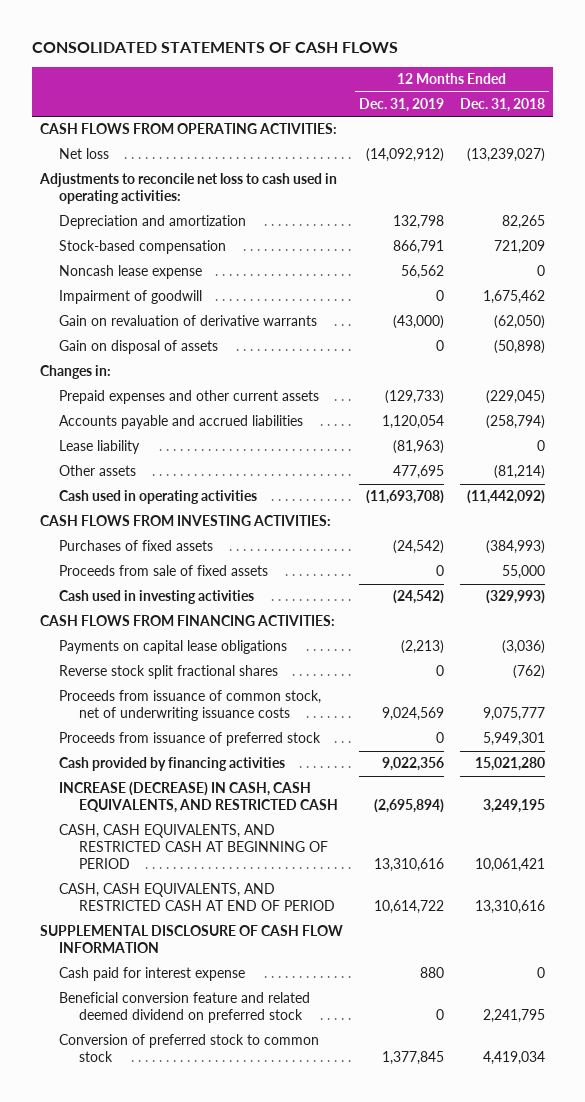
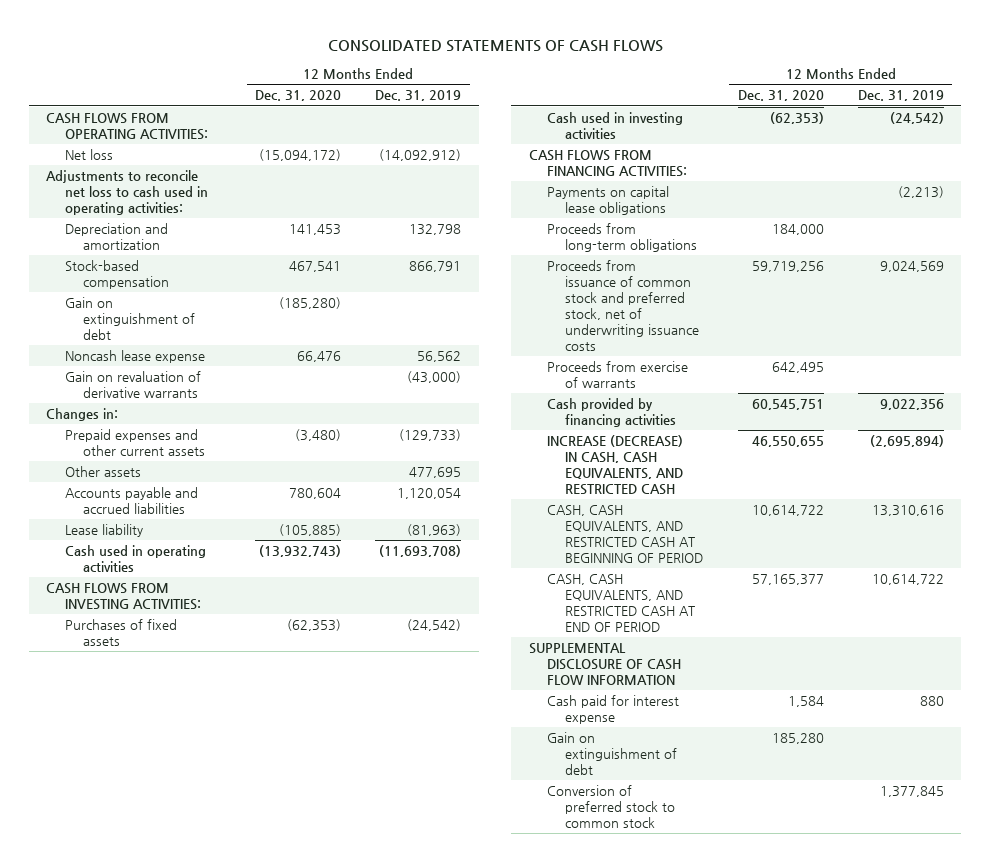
[459,97,545,112] Dec. 31, 2018 -> none
none -> [255,90,342,102] Dec. 31, 2020
none -> [64,297,196,340] Gain on extinguishment of debt
[59,290,203,305] Impairment of goodwill -> none
[59,340,219,355] Gain on disposal of assets -> none
[59,465,137,477] Other assets -> [64,466,141,478] Other assets
[59,565,269,577] Proceeds from sale of fixed assets -> none
[59,665,279,680] Reverse stock split fractional shares -> none
[59,732,322,747] Proceeds from issuance of preferred stock -> none
none -> [547,223,698,253] Proceeds from long-term obligations
[59,690,322,722] Proceeds from issuance of common stock, net of underwriting issuance costs -> [547,260,700,351] Proceeds from issuance of common stock and preferred stock, net of underwriting issuance costs
none -> [547,361,689,389] Proceeds from exercise of warrants
[59,992,311,1024] Beneficial conversion feature and related deemed dividend on preferred stock -> none
none -> [547,732,678,775] Gain on extinguishment of debt

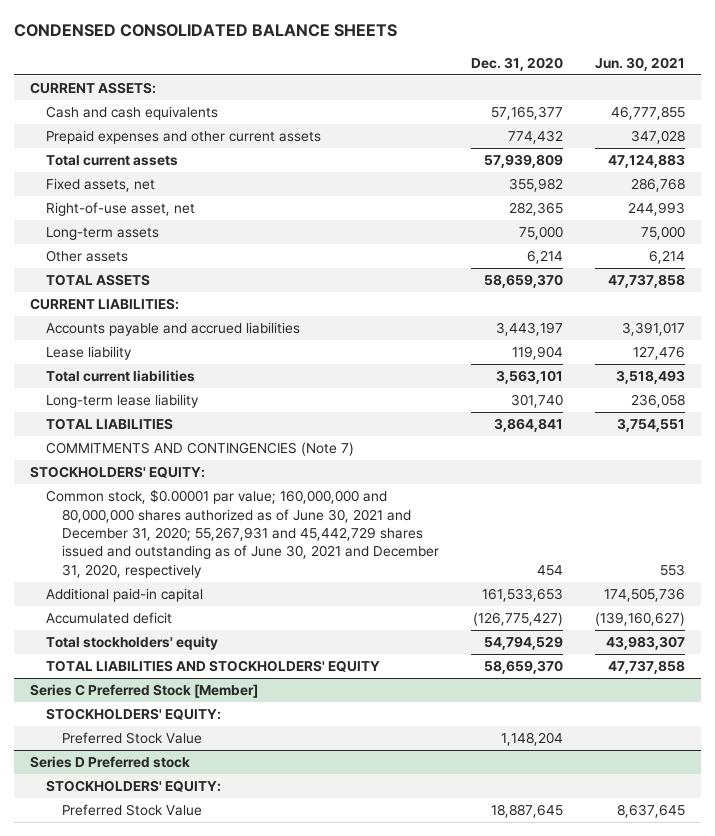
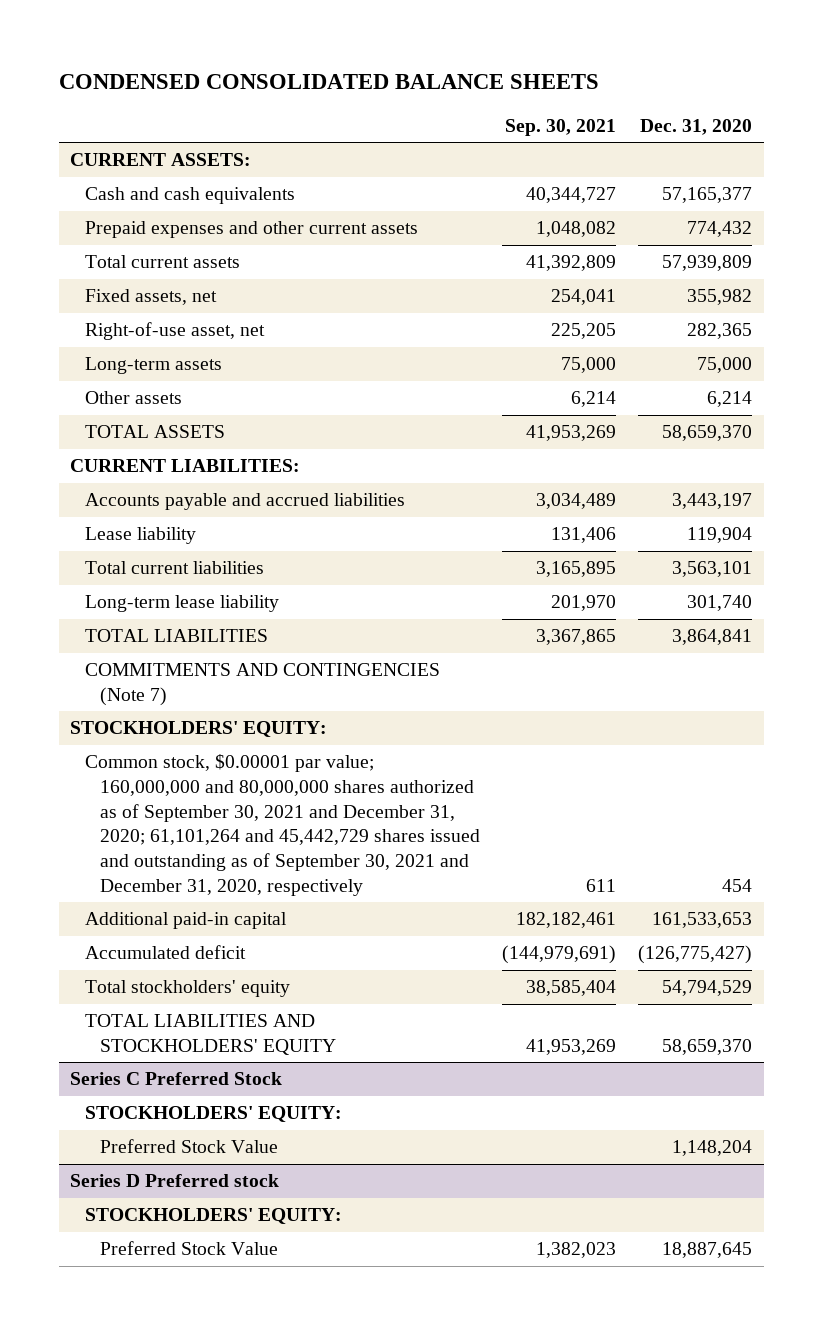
[594,56,685,71] Jun. 30, 2021 -> none
none -> [505,118,617,136] Sep. 30, 2021
[46,489,440,578] Common stock, $0.00001 par value; 160,000,000 and 80,000,000 shares authorized as of June 30, 2021 and December 31, 2020; 55,267,931 and 45,442,729 shares issued and outstanding as of June 30, 2021 and December 31, 2020, respectively -> [85,754,481,896] Common stock, $0.00001 par value; 160,000,000 and 80,000,000 shares authorized as of September 30, 2021 and December 31, 2020; 61,101,264 and 45,442,729 shares issued and outstanding as of September 30, 2021 and December 31, 2020, respectively
[30,684,259,699] Series C Preferred Stock [Member] -> [69,1072,282,1086] Series C Preferred Stock

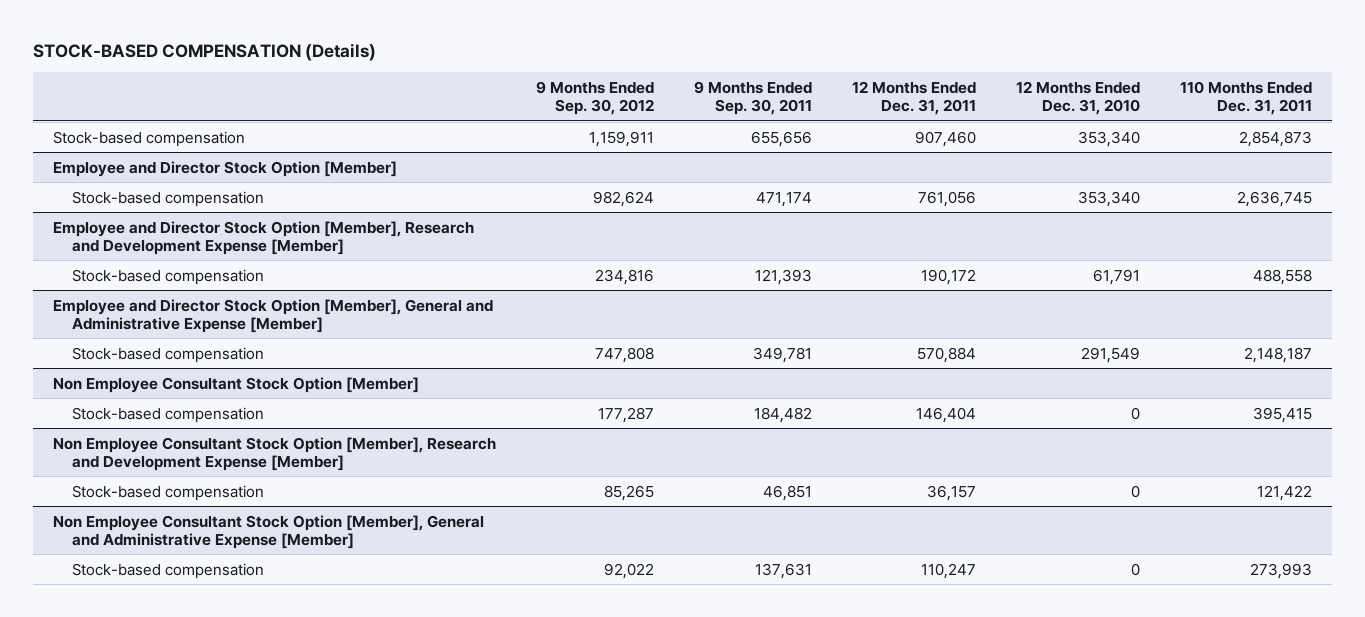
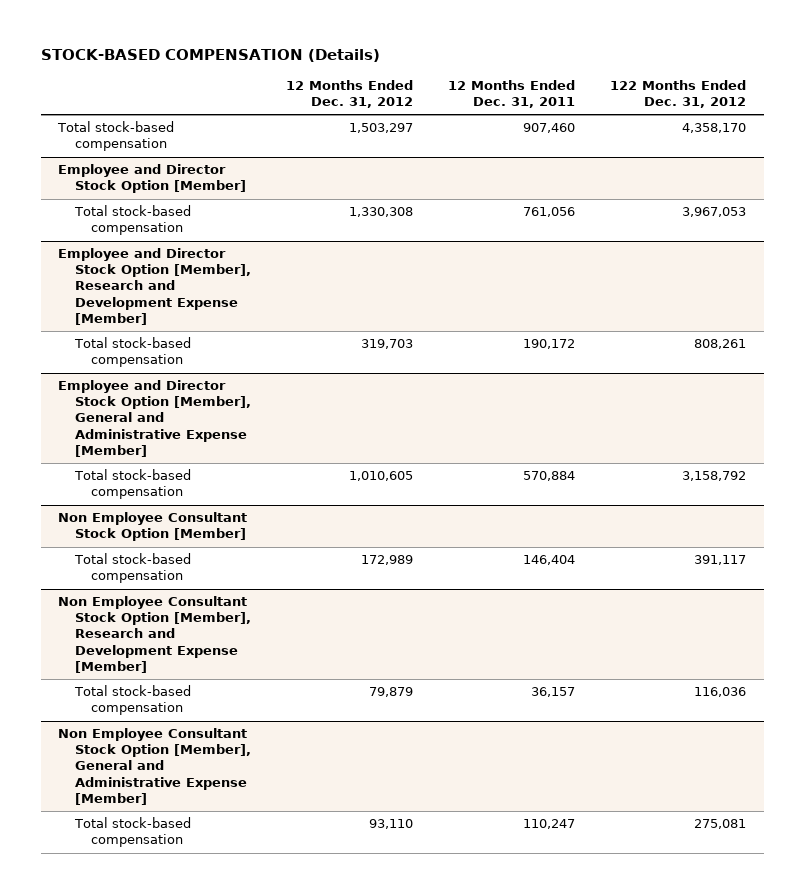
[536,80,655,115] 9 Months Ended Sep. 30, 2012 -> none
[694,80,813,115] 9 Months Ended Sep. 30, 2011 -> none
[1015,80,1140,115] 12 Months Ended Dec. 31, 2010 -> none
[1179,80,1312,115] 110 Months Ended Dec. 31, 2011 -> none
none -> [285,79,413,108] 12 Months Ended Dec. 31, 2012
none -> [610,79,747,108] 122 Months Ended Dec. 31, 2012
[53,130,246,147] Stock-based compensation -> [57,121,175,152] Total stock-based compensation
[72,190,265,207] Stock-based compensation -> [73,205,191,236] Total stock-based compensation
[72,268,265,285] Stock-based compensation -> [73,337,191,368] Total stock-based compensation
[72,346,265,363] Stock-based compensation -> [73,469,191,500] Total stock-based compensation
[72,406,265,423] Stock-based compensation -> [73,553,191,584] Total stock-based compensation
[72,484,265,501] Stock-based compensation -> [73,685,191,716] Total stock-based compensation
[72,562,265,579] Stock-based compensation -> [73,817,191,848] Total stock-based compensation

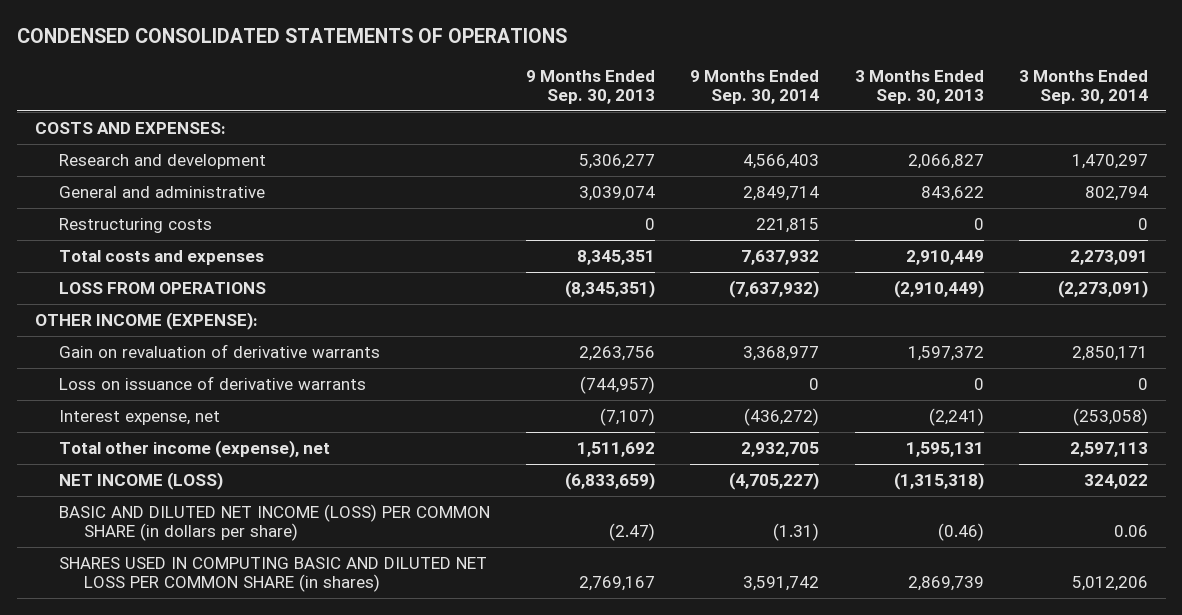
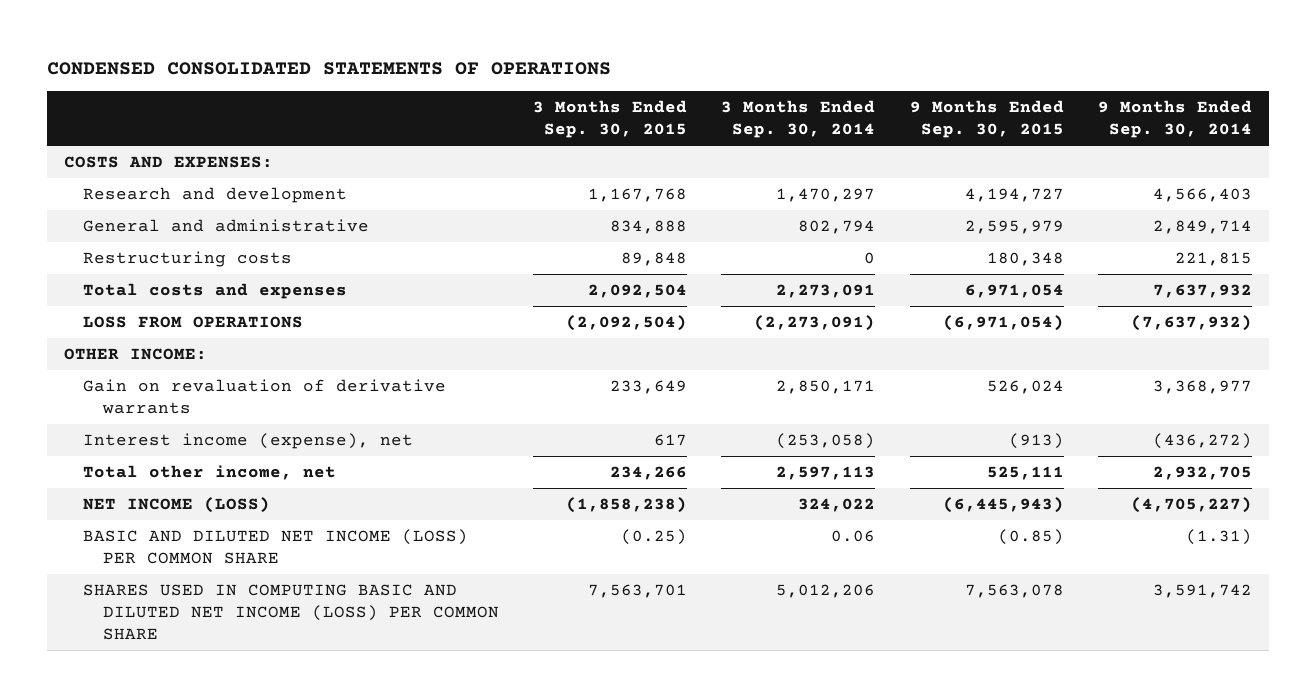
[525,69,655,104] 9 Months Ended Sep. 30, 2013 -> none
[854,69,984,104] 3 Months Ended Sep. 30, 2013 -> none
none -> [533,100,688,139] 3 Months Ended Sep. 30, 2015
none -> [909,100,1064,139] 9 Months Ended Sep. 30, 2015
[34,311,258,330] OTHER INCOME (EXPENSE): -> [63,348,207,361] OTHER INCOME:
[59,375,367,390] Loss on issuance of derivative warrants -> none
[59,409,221,425] Interest expense, net -> [83,433,414,450] Interest income (expense), net
[59,439,331,458] Total other income (expense), net -> [83,465,337,481] Total other income, net
[59,503,491,542] BASIC AND DILUTED NET INCOME (LOSS) PER COMMON SHARE (in dollars per share) -> [83,529,469,565] BASIC AND DILUTED NET INCOME (LOSS) PER COMMON SHARE
[59,556,488,593] SHARES USED IN COMPUTING BASIC AND DILUTED NET LOSS PER COMMON SHARE (in shares) -> [83,584,500,641] SHARES USED IN COMPUTING BASIC AND DILUTED NET INCOME (LOSS) PER COMMON SHARE

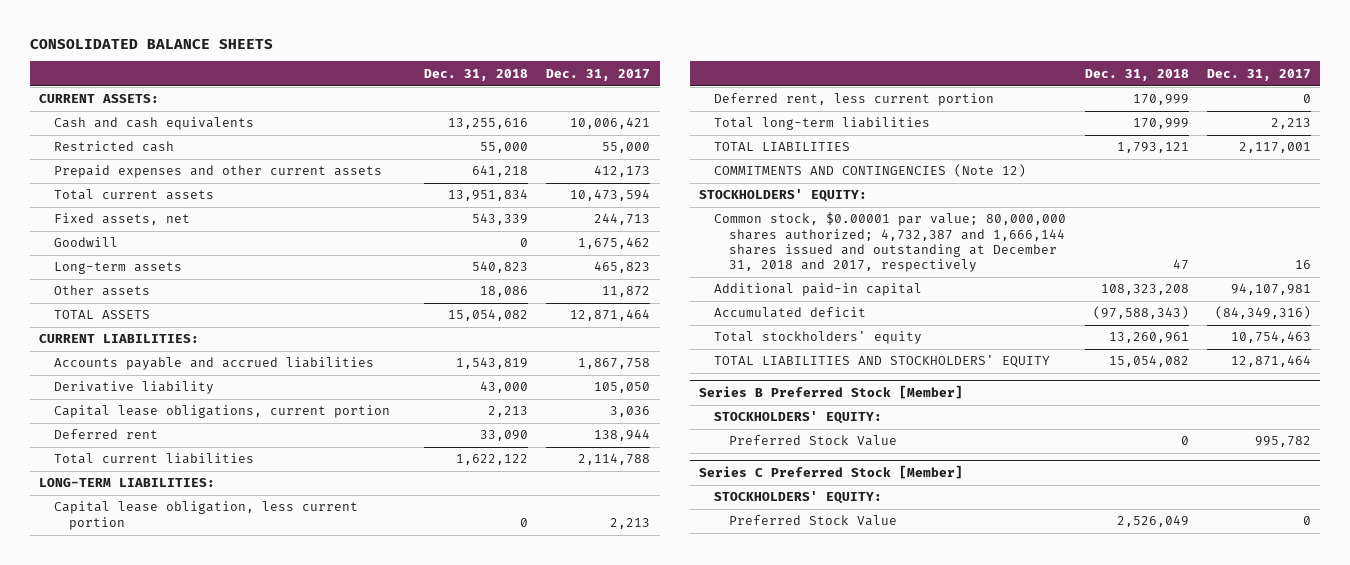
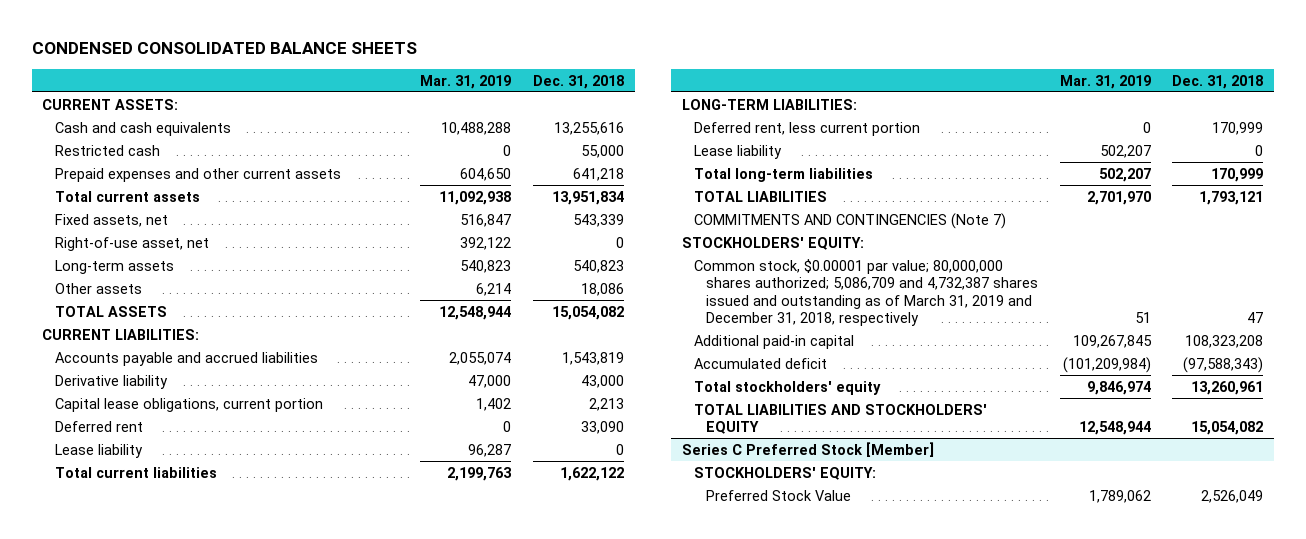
[29,38,273,49] CONSOLIDATED BALANCE SHEETS -> [31,42,417,55] CONDENSED CONSOLIDATED BALANCE SHEETS
[546,68,651,81] Dec. 31, 2017 -> none
none -> [420,74,512,89] Mar. 31, 2019
[53,237,118,248] Goodwill -> none
none -> [54,236,209,251] Right-of-use asset, net
none -> [54,443,143,458] Lease liability
[53,501,358,530] Capital lease obligation, less current portion -> none
none -> [694,144,783,159] Lease liability
[714,164,1027,178] COMMITMENTS AND CONTINGENCIES (Note 12) -> [694,212,1007,229] COMMITMENTS AND CONTINGENCIES (Note 7)
[714,212,1067,273] Common stock, $0.00001 par value; 80,000,000 shares authorized; 4,732,387 and 1,666,144 shares issued and outstanding at December 31, 2018 and 2017, respectively -> [694,258,1039,327] Common stock, $0.00001 par value; 80,000,000 shares authorized; 5,086,709 and 4,732,387 shares issued and outstanding as of March 31, 2019 and December 31, 2018, respectively
[699,385,964,400] Series B Preferred Stock [Member] -> none
[714,411,883,425] STOCKHOLDERS' EQUITY: -> none
[729,435,898,447] Preferred Stock Value -> none

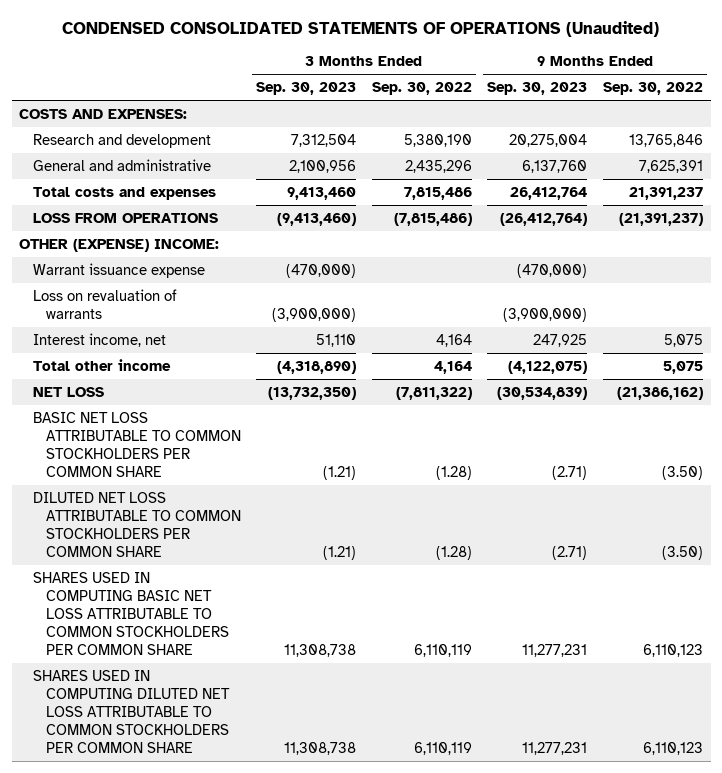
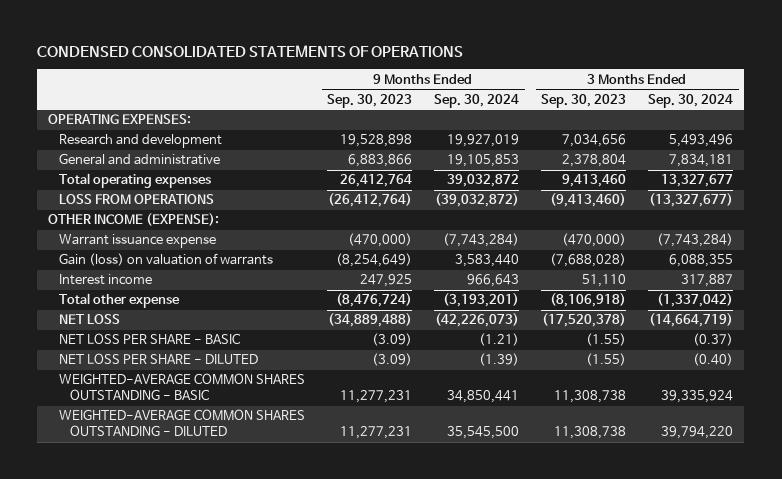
[62,20,660,37] CONDENSED CONSOLIDATED STATEMENTS OF OPERATIONS (Unaudited) -> [37,44,464,57] CONDENSED CONSOLIDATED STATEMENTS OF OPERATIONS
[371,82,472,96] Sep. 30, 2022 -> none
[602,82,703,96] Sep. 30, 2022 -> none
none -> [434,93,520,108] Sep. 30, 2024
none -> [648,93,734,108] Sep. 30, 2024
[19,108,188,119] COSTS AND EXPENSES: -> [48,114,192,125] OPERATING EXPENSES:
[291,133,357,147] 7,312,504 -> [562,134,627,148] 7,034,656
[509,133,588,147] 20,275,004 -> [340,134,413,148] 19,528,898
[289,159,357,173] 2,100,956 -> [562,154,627,168] 2,378,804
[522,159,588,173] 6,137,760 -> [348,154,413,168] 6,883,866
[32,186,216,200] Total costs and expenses -> [59,173,212,189] Total operating expenses
[19,238,220,252] OTHER (EXPENSE) INCOME: -> [48,213,220,227] OTHER INCOME (EXPENSE):
[32,288,177,319] Loss on revaluation of warrants -> [59,253,274,267] Gain (loss) on valuation of warrants
[272,307,357,322] (3,900,000) -> [550,253,627,268] (7,688,028)
[503,307,588,322] (3,900,000) -> [336,253,413,268] (8,254,649)
[32,332,166,347] Interest income, net -> [59,274,153,286] Interest income
[32,358,171,371] Total other income -> [59,293,181,309] Total other expense
[277,360,357,374] (4,318,890) -> [550,293,627,308] (8,106,918)
[508,360,588,374] (4,122,075) -> [336,293,413,308] (8,476,724)
[268,386,357,400] (13,732,350) -> [542,313,627,328] (17,520,378)
[497,386,588,400] (30,534,839) -> [328,313,413,328] (34,889,488)
[32,411,241,477] BASIC NET LOSS ATTRIBUTABLE TO COMMON STOCKHOLDERS PER COMMON SHARE -> [59,333,241,345] NET LOSS PER SHARE - BASIC
[323,465,357,480] (1.21) -> [586,333,627,347] (1.55)
[552,465,588,480] (2.71) -> [372,333,413,347] (3.09)
[32,491,241,557] DILUTED NET LOSS ATTRIBUTABLE TO COMMON STOCKHOLDERS PER COMMON SHARE -> [59,353,259,365] NET LOSS PER SHARE - DILUTED
[323,545,357,560] (1.21) -> [586,353,627,367] (1.55)
[552,545,588,560] (2.71) -> [372,353,413,367] (3.09)
[32,571,229,655] SHARES USED IN COMPUTING BASIC NET LOSS ATTRIBUTABLE TO COMMON STOCKHOLDERS PER COMMON SHARE -> [59,373,306,401] WEIGHTED-AVERAGE COMMON SHARES OUTSTANDING - BASIC
[32,669,230,753] SHARES USED IN COMPUTING DILUTED NET LOSS ATTRIBUTABLE TO COMMON STOCKHOLDERS PER COMMON SHARE -> [59,409,306,437] WEIGHTED-AVERAGE COMMON SHARES OUTSTANDING - DILUTED

